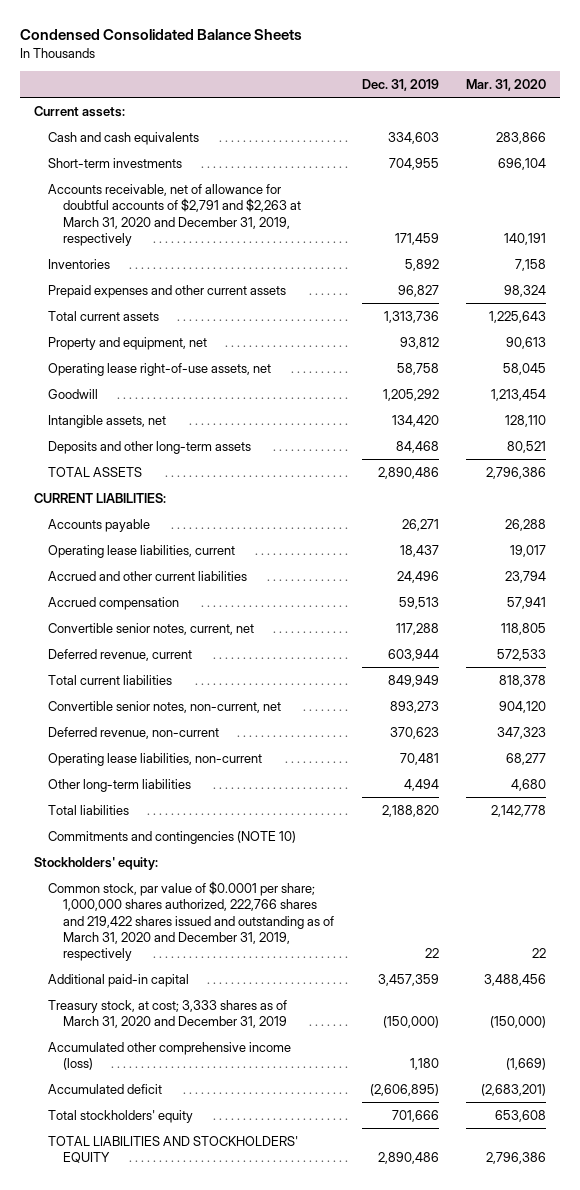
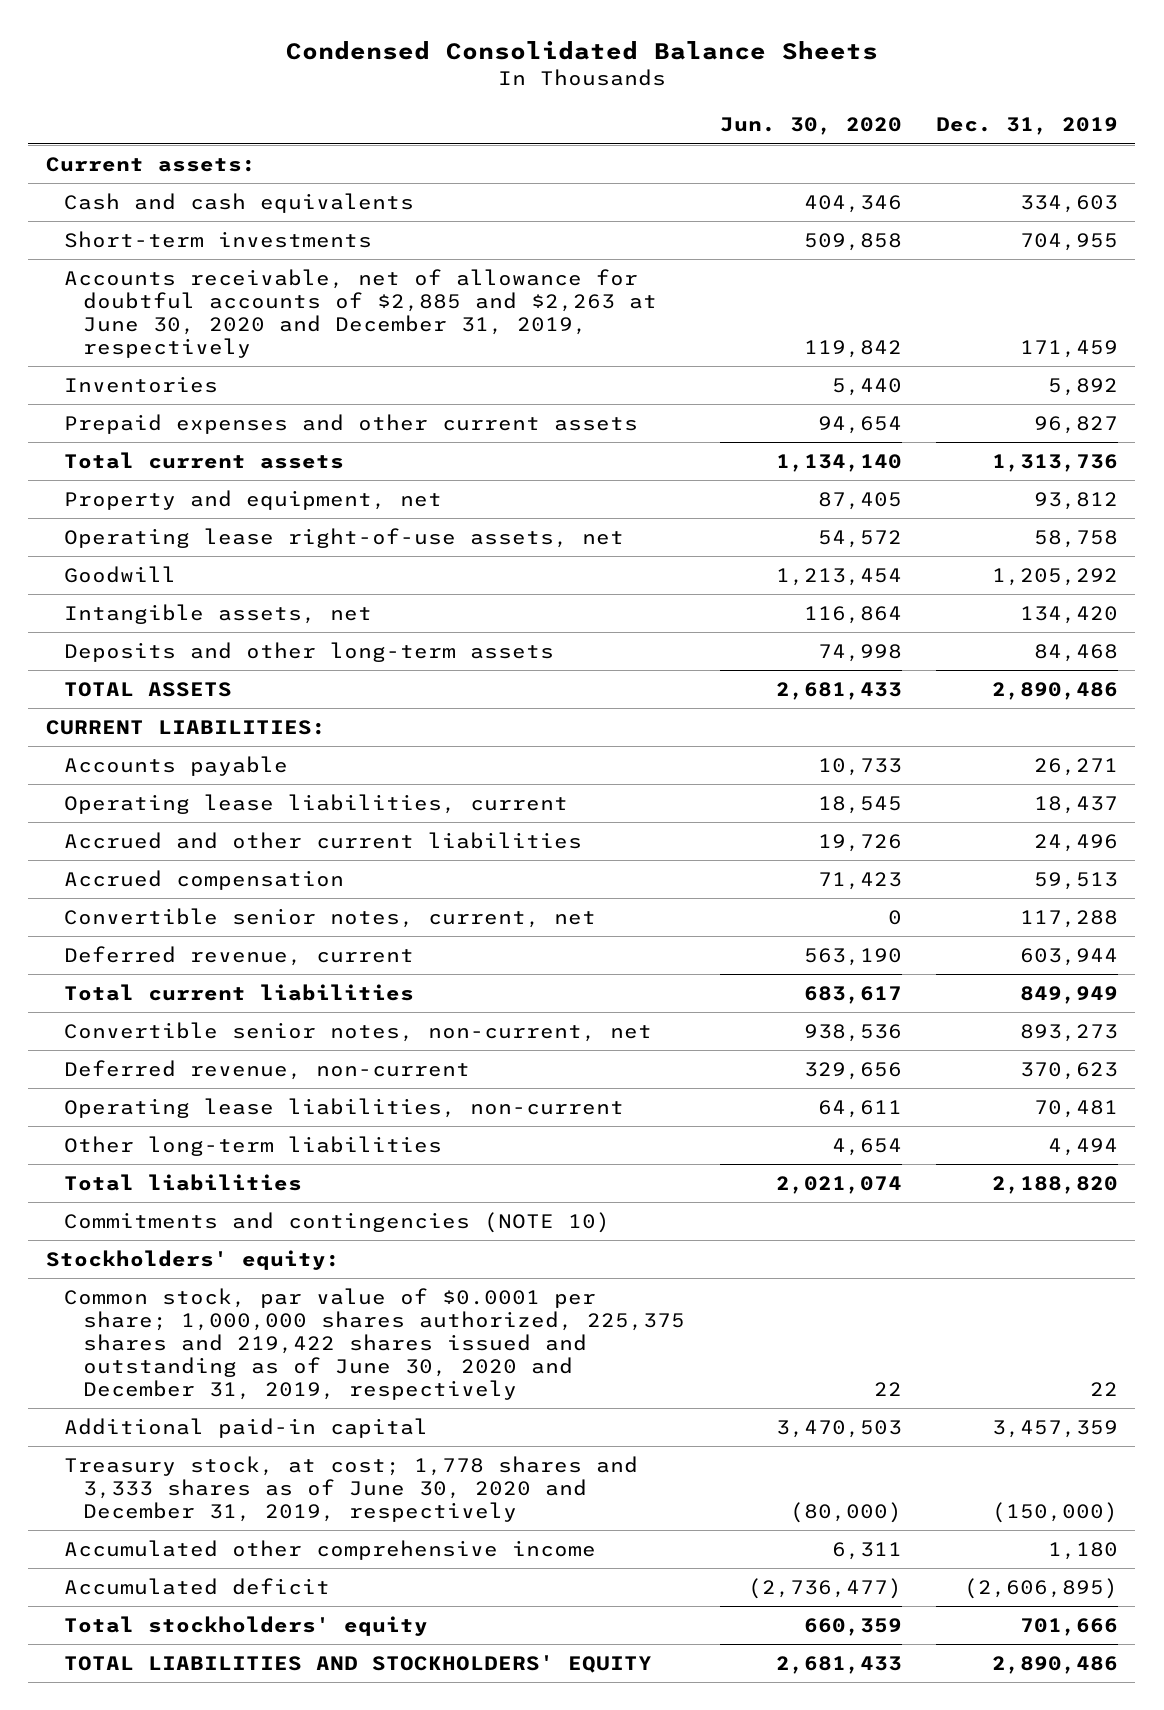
[466,78,547,91] Mar. 31, 2020 -> none
none -> [719,117,902,136] Jun. 30, 2020
[48,183,301,246] Accounts receivable, net of allowance for doubtful accounts of $2,791 and $2,263 at March 31, 2020 and December 31, 2019, respectively -> [64,269,658,358] Accounts receivable, net of allowance for doubtful accounts of $2,885 and $2,263 at June 30, 2020 and December 31, 2019, respectively
[48,880,334,962] Common stock, par value of $0.0001 per share; 1,000,000 shares authorized, 222,766 shares and 219,422 shares issued and outstanding as of March 31, 2020 and December 31, 2019, respectively -> [64,1288,686,1400] Common stock, par value of $0.0001 per share; 1,000,000 shares authorized, 225,375 shares and 219,422 shares issued and outstanding as of June 30, 2020 and December 31, 2019, respectively
[48,999,288,1029] Treasury stock, at cost; 3,333 shares as of March 31, 2020 and December 31, 2019 -> [64,1456,639,1522] Treasury stock, at cost; 1,778 shares and 3,333 shares as of June 30, 2020 and December 31, 2019, respectively
[48,1041,292,1071] Accumulated other comprehensive income (loss) -> [64,1540,597,1561] Accumulated other comprehensive income

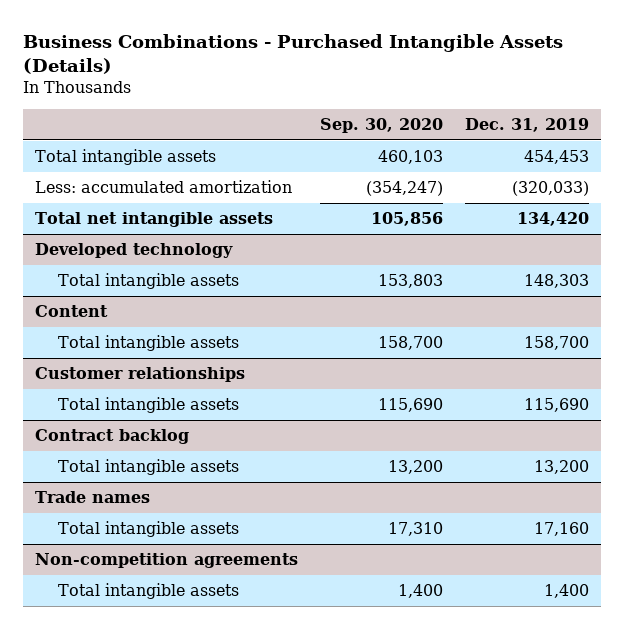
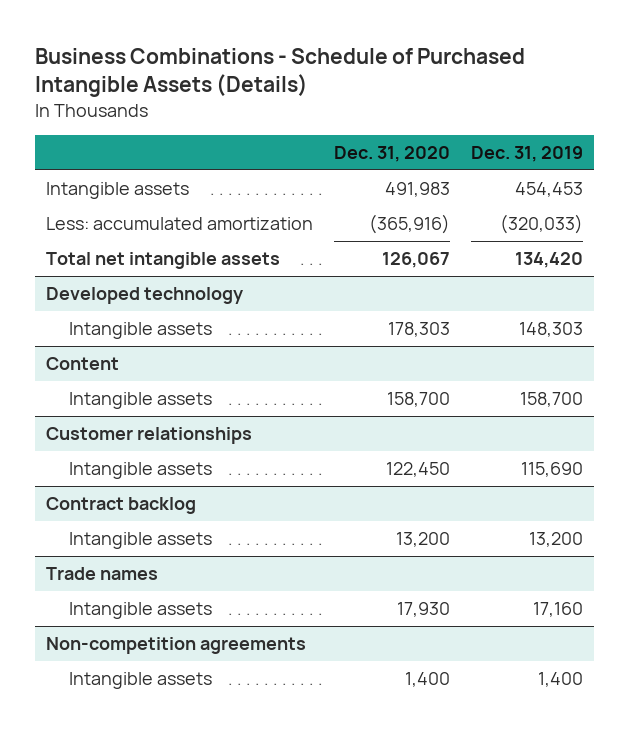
[23,33,564,75] Business Combinations - Purchased Intangible Assets (Details) -> [35,47,526,98] Business Combinations - Schedule of Purchased Intangible Assets (Details)
[320,118,444,134] Sep. 30, 2020 -> none
none -> [333,145,450,162] Dec. 31, 2020
[34,148,216,165] Total intangible assets -> [45,182,189,200] Intangible assets
[57,272,239,289] Total intangible assets -> [68,322,212,340] Intangible assets
[57,334,239,351] Total intangible assets -> [68,392,212,410] Intangible assets
[57,396,239,413] Total intangible assets -> [68,462,212,480] Intangible assets
[57,458,239,475] Total intangible assets -> [68,532,212,550] Intangible assets
[57,520,239,537] Total intangible assets -> [68,602,212,620] Intangible assets
[57,582,239,599] Total intangible assets -> [68,672,212,690] Intangible assets

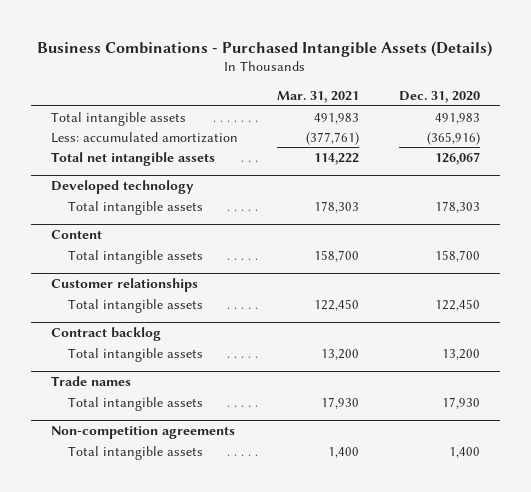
[35,47,526,98] Business Combinations - Schedule of Purchased Intangible Assets (Details) -> [37,40,493,57] Business Combinations - Purchased Intangible Assets (Details)
[471,145,584,162] Dec. 31, 2019 -> none
none -> [277,90,360,103] Mar. 31, 2021
[45,182,189,200] Intangible assets -> [50,111,186,126] Total intangible assets
[68,322,212,340] Intangible assets -> [67,200,203,215] Total intangible assets
[68,392,212,410] Intangible assets -> [67,249,203,264] Total intangible assets
[68,462,212,480] Intangible assets -> [67,298,203,313] Total intangible assets
[68,532,212,550] Intangible assets -> [67,347,203,362] Total intangible assets
[68,602,212,620] Intangible assets -> [67,396,203,411] Total intangible assets
[68,672,212,690] Intangible assets -> [67,445,203,460] Total intangible assets

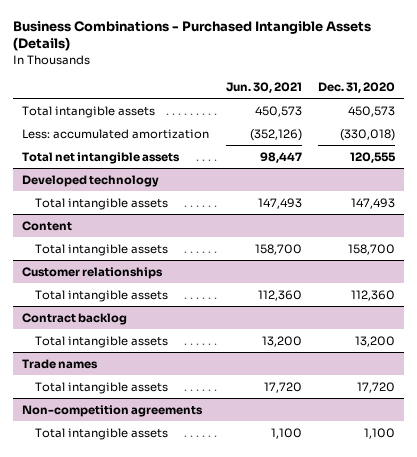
[277,90,360,103] Mar. 31, 2021 -> none
none -> [225,81,302,93] Jun. 30, 2021
[434,112,480,124] 491,983 -> [348,105,396,117] 450,573
[426,131,480,145] (365,916) -> [340,128,396,141] (330,018)
[434,151,480,165] 126,067 -> [350,151,397,163] 120,555
[434,200,480,213] 178,303 -> [351,197,396,209] 147,493
[434,298,480,311] 122,450 -> [351,289,396,301] 112,360
[441,396,480,409] 17,930 -> [357,381,396,393] 17,720
[448,446,480,458] 1,400 -> [364,427,396,439] 1,100

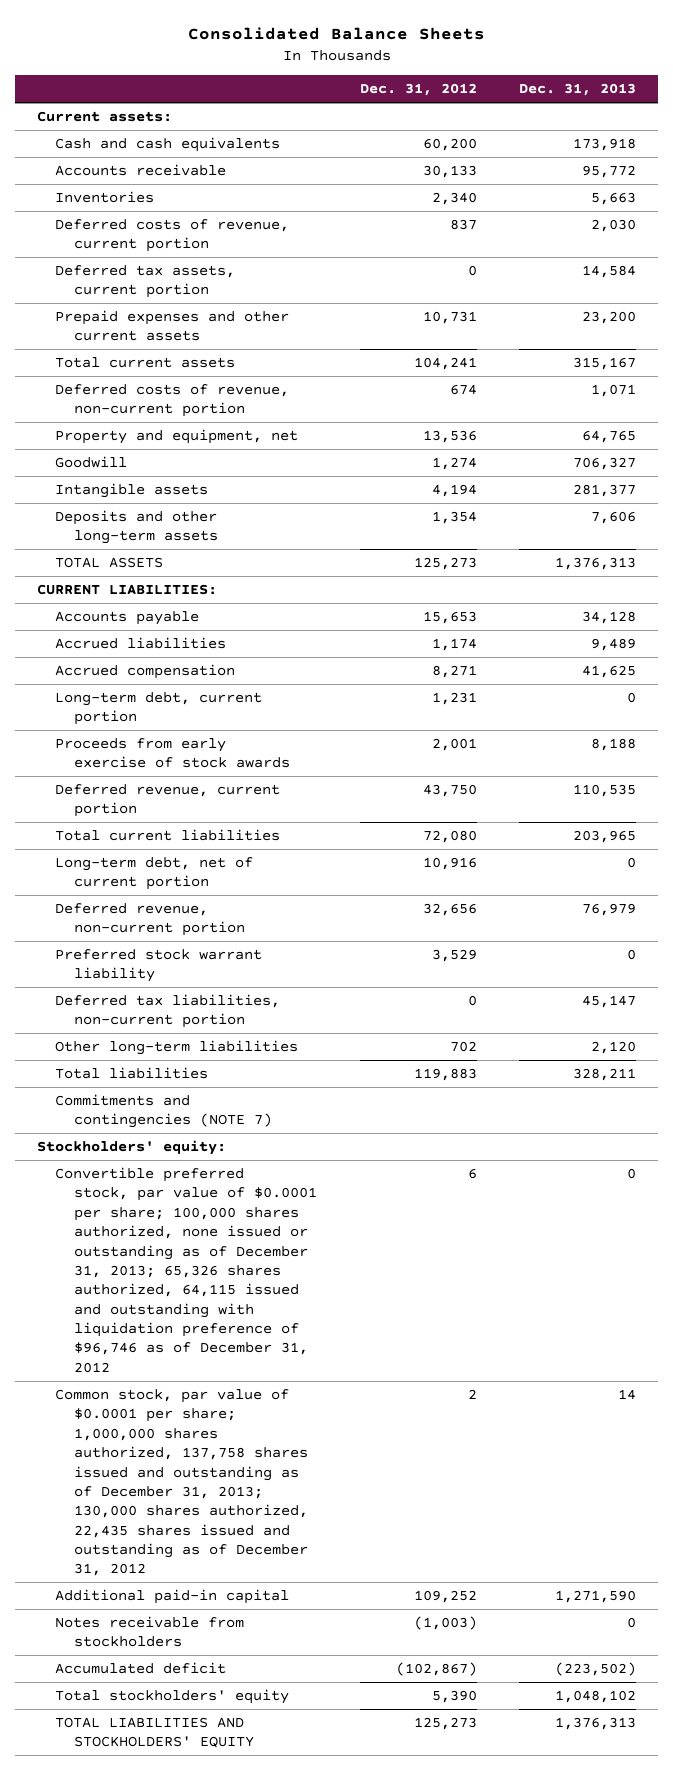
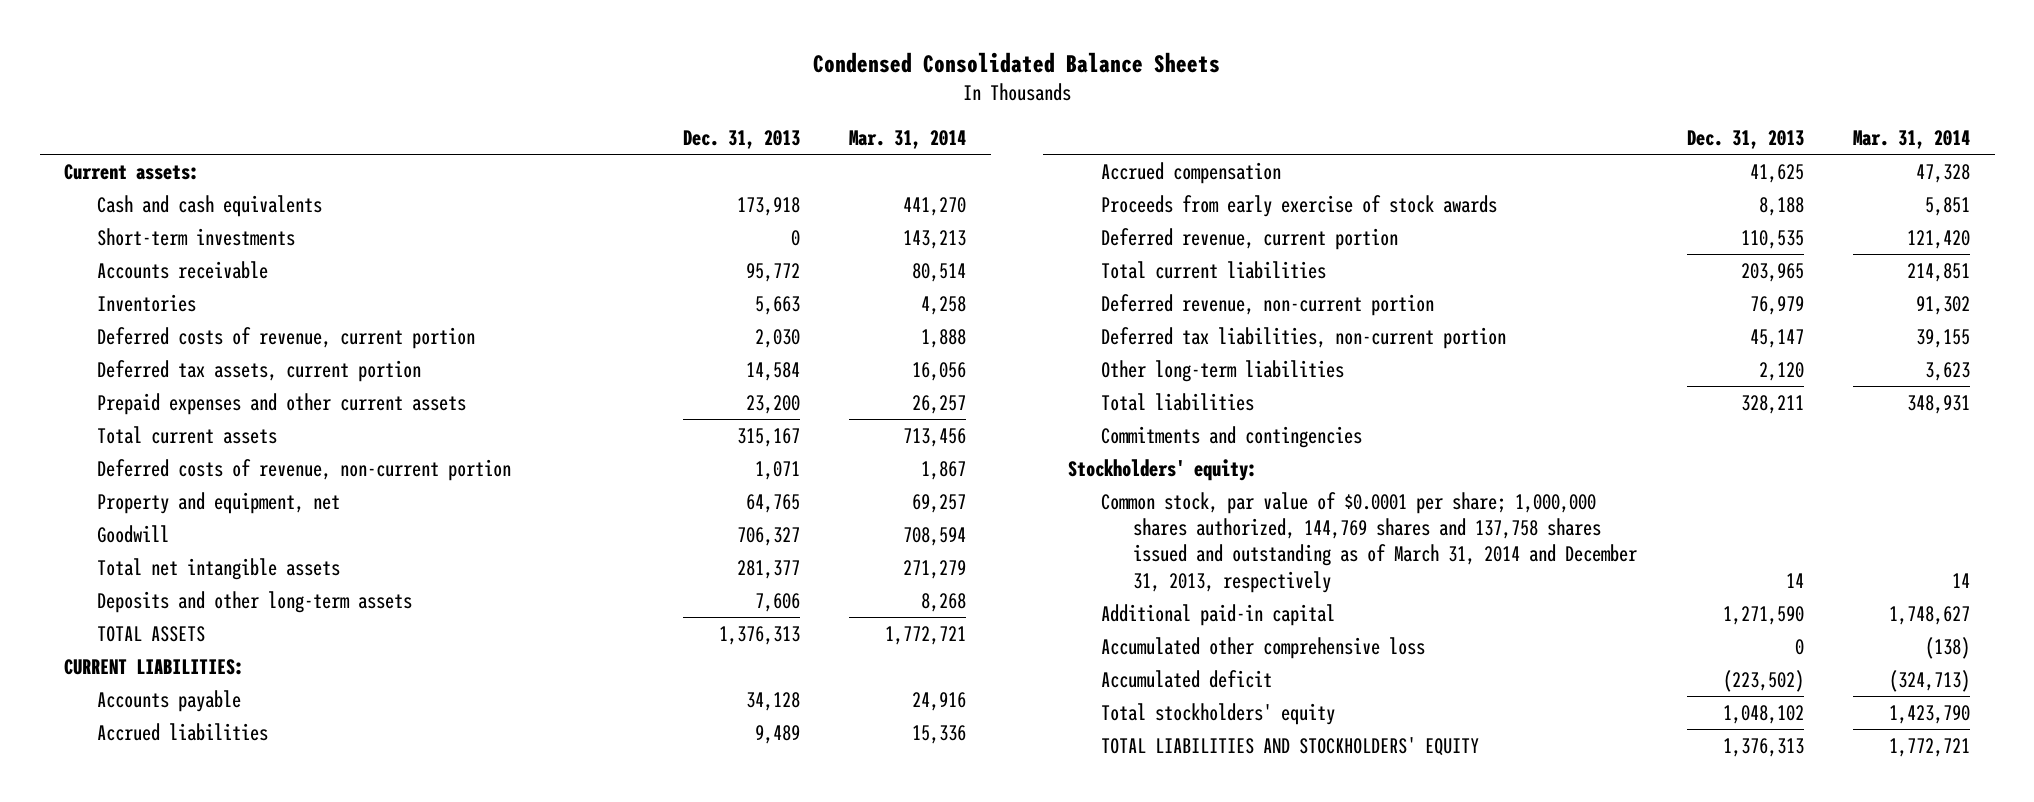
[187,27,485,41] Consolidated Balance Sheets -> [813,52,1221,74] Condensed Consolidated Balance Sheets
[359,83,477,97] Dec. 31, 2012 -> none
none -> [849,129,967,149] Mar. 31, 2014
none -> [96,228,295,247] Short-term investments
[55,482,209,498] Intangible assets -> [96,558,340,581] Total net intangible assets
[55,691,263,726] Long-term debt, current portion -> none
[55,856,254,891] Long-term debt, net of current portion -> none
[55,948,263,983] Preferred stock warrant liability -> none
[55,1093,272,1129] Commitments and contingencies (NOTE 7) -> [1100,426,1362,449] Commitments and contingencies
[55,1166,317,1373] Convertible preferred stock, par value of $0.0001 per share; 100,000 shares authorized, none issued or outstanding as of December 31, 2013; 65,326 shares authorized, 64,115 issued and outstanding with liquidation preference of $96,746 as of December 31, 2012 -> none
[55,1388,308,1577] Common stock, par value of $0.0001 per share; 1,000,000 shares authorized, 137,758 shares issued and outstanding as of December 31, 2013; 130,000 shares authorized, 22,435 shares issued and outstanding as of December 31, 2012 -> [1100,492,1638,593] Common stock, par value of $0.0001 per share; 1,000,000 shares authorized, 144,769 shares and 137,758 shares issued and outstanding as of March 31, 2014 and December 31, 2013, respectively
[55,1615,245,1648] Notes receivable from stockholders -> none
none -> [1100,637,1425,660] Accumulated other comprehensive loss

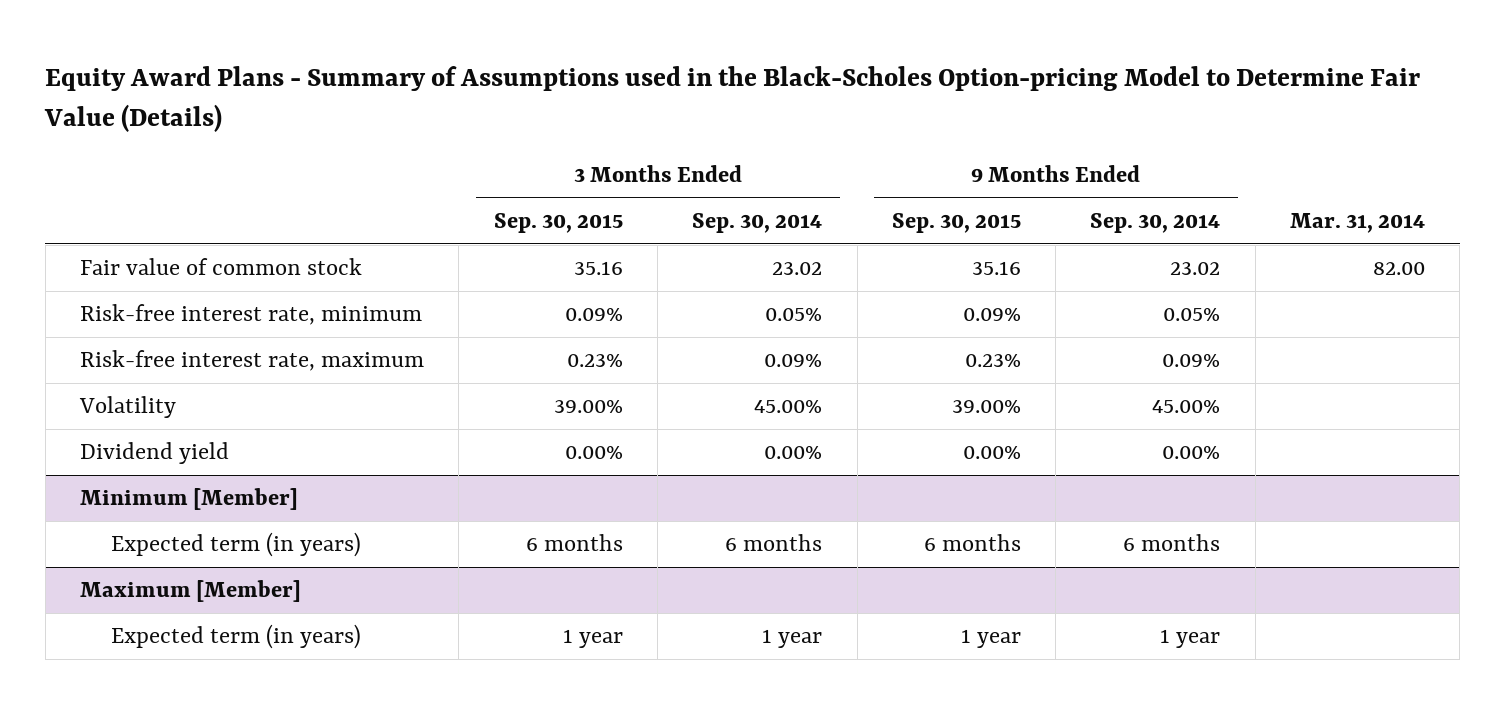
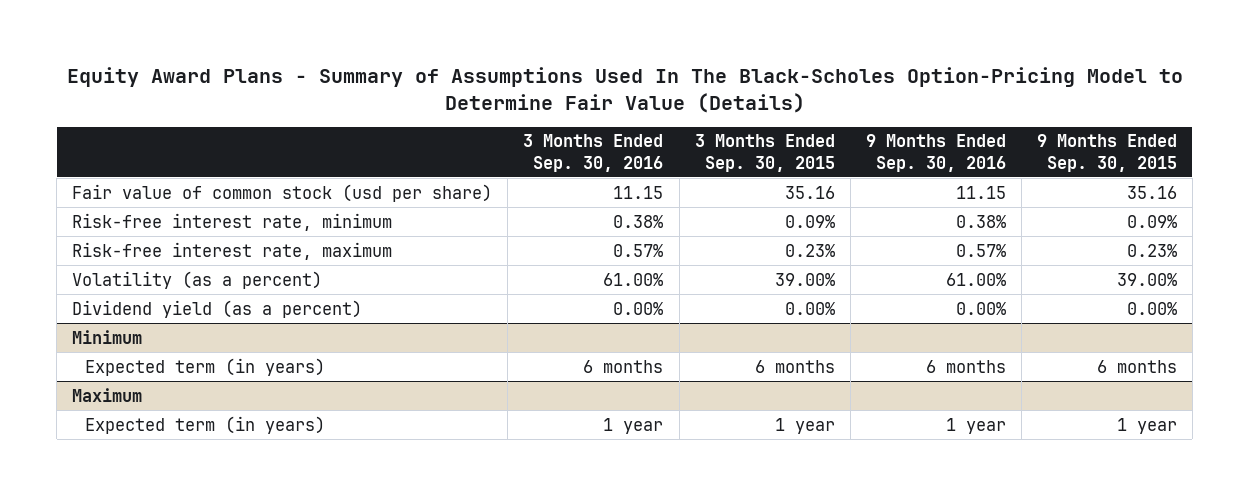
[44,65,1421,132] Equity Award Plans - Summary of Assumptions used in the Black-Scholes Option-pricing Model to Determine Fair Value (Details) -> [66,67,1183,113] Equity Award Plans - Summary of Assumptions Used In The Black-Scholes Option-Pricing Model to Determine Fair Value (Details)
[692,213,823,234] Sep. 30, 2014 -> none
[1090,213,1221,234] Sep. 30, 2014 -> none
[1289,213,1425,234] Mar. 31, 2014 -> none
none -> [523,134,664,172] 3 Months Ended Sep. 30, 2016
none -> [865,134,1006,172] 9 Months Ended Sep. 30, 2016
[80,258,363,276] Fair value of common stock -> [72,183,493,202] Fair value of common stock (usd per share)
[79,396,177,419] Volatility -> [72,270,323,289] Volatility (as a percent)
[80,442,230,465] Dividend yield -> [72,299,363,318] Dividend yield (as a percent)
[80,488,299,511] Minimum [Member] -> [72,329,143,344] Minimum
[80,580,302,603] Maximum [Member] -> [72,387,143,402] Maximum

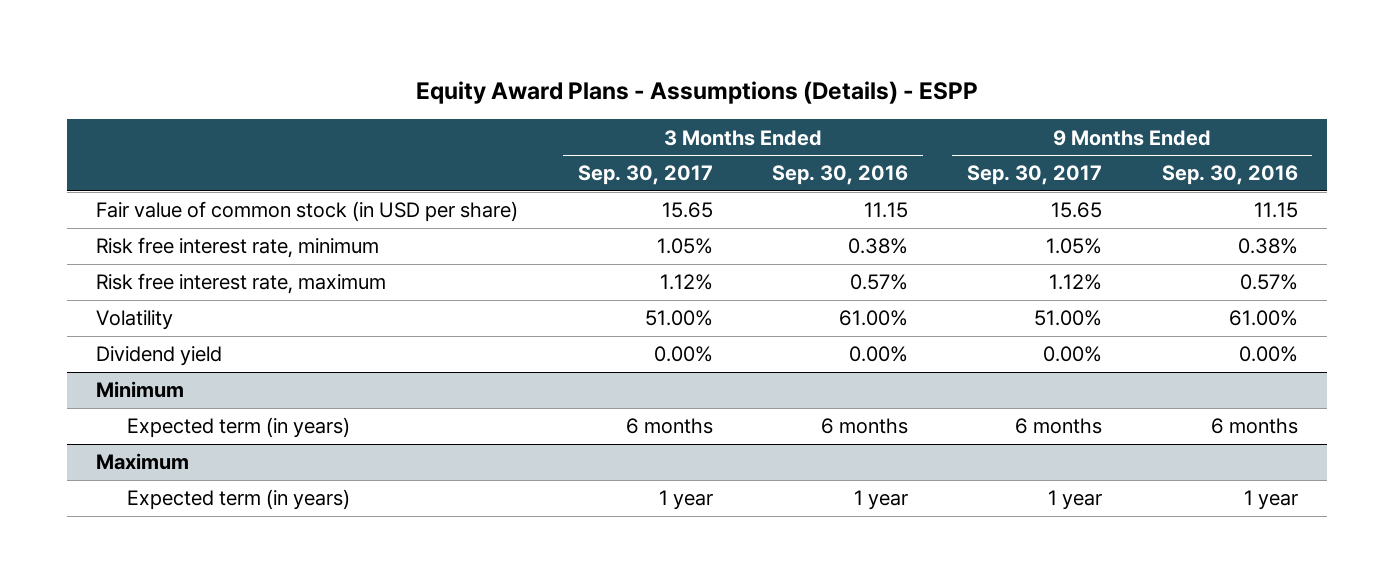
[66,67,1183,113] Equity Award Plans - Summary of Assumptions Used In The Black-Scholes Option-Pricing Model to Determine Fair Value (Details) -> [416,80,979,104] Equity Award Plans - Assumptions (Details) - ESPP
[694,134,835,172] 3 Months Ended Sep. 30, 2015 -> none
[1036,134,1177,172] 9 Months Ended Sep. 30, 2015 -> none
none -> [577,165,713,186] Sep. 30, 2017
none -> [967,165,1103,186] Sep. 30, 2017
[72,183,493,202] Fair value of common stock (usd per share) -> [96,201,519,223] Fair value of common stock (in USD per share)
[72,212,393,231] Risk-free interest rate, minimum -> [96,237,380,259] Risk free interest rate, minimum
[72,241,393,260] Risk-free interest rate, maximum -> [96,273,387,295] Risk free interest rate, maximum
[72,270,323,289] Volatility (as a percent) -> [96,310,174,331] Volatility
[72,299,363,318] Dividend yield (as a percent) -> [96,346,223,367] Dividend yield

